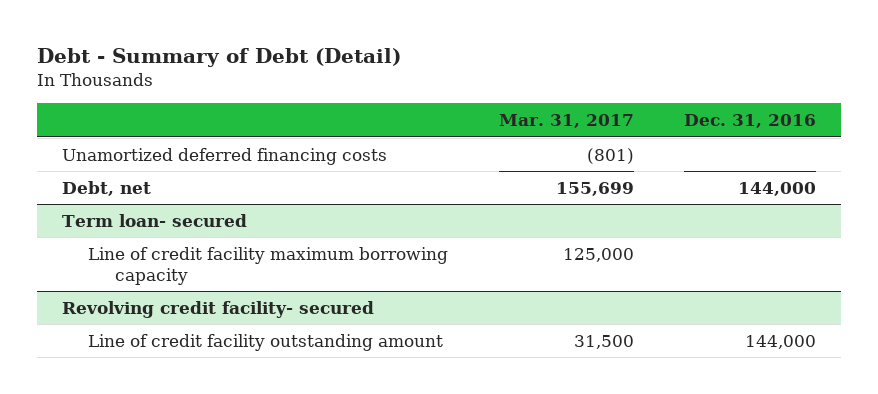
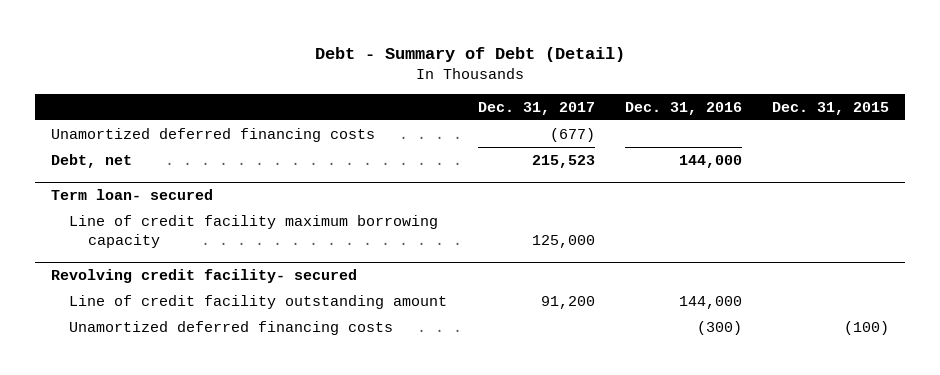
[498,114,634,129] Mar. 31, 2017 -> none
none -> [477,101,595,115] Dec. 31, 2017
none -> [772,101,890,115] Dec. 31, 2015
none -> [69,320,394,335] Unamortized deferred financing costs

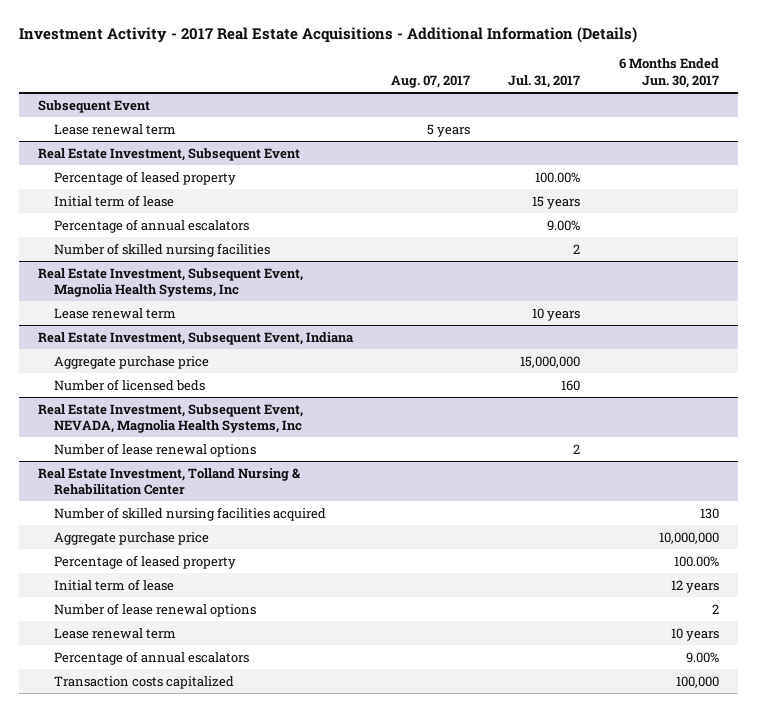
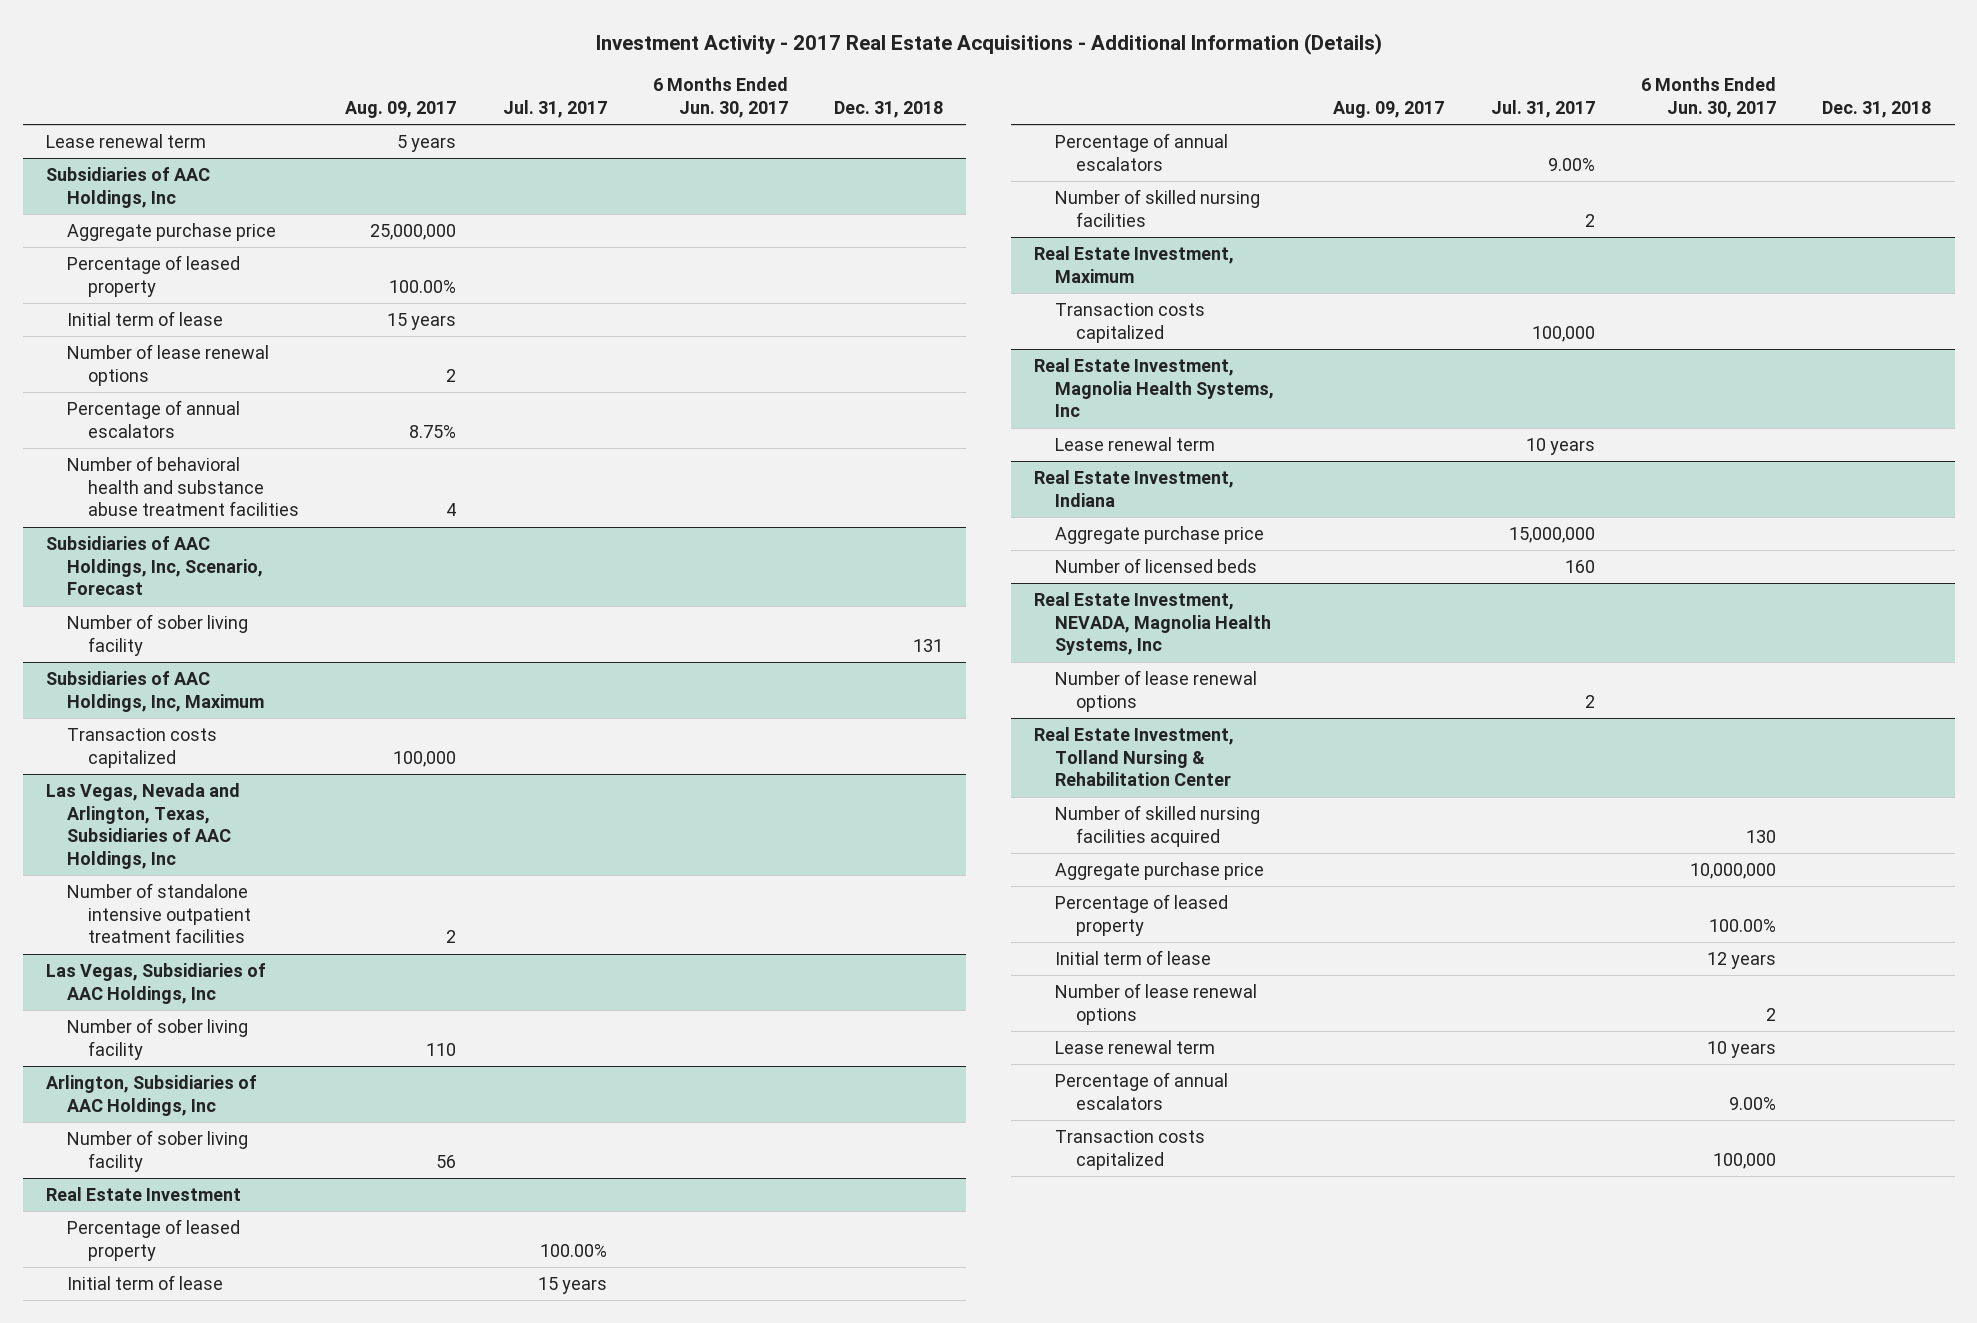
[391,74,471,88] Aug. 07, 2017 -> none
none -> [345,100,457,118] Aug. 09, 2017
none -> [834,100,944,118] Dec. 31, 2018
[37,99,150,113] Subsequent Event -> none
[53,123,176,135] Lease renewal term -> none
none -> [45,134,206,149] Lease renewal term
none -> [45,167,210,208] Subsidiaries of AAC Holdings, Inc
none -> [66,223,276,242] Aggregate purchase price
none -> [66,255,240,297] Percentage of leased property
none -> [66,311,223,327] Initial term of lease
none -> [66,344,269,386] Number of lease renewal options
none -> [66,400,240,438] Percentage of annual escalators
none -> [66,456,299,517] Number of behavioral health and substance abuse treatment facilities
none -> [45,536,263,596] Subsidiaries of AAC Holdings, Inc, Scenario, Forecast
none -> [66,614,248,656] Number of sober living facility
none -> [45,671,264,712] Subsidiaries of AAC Holdings, Inc, Maximum
none -> [66,728,217,768] Transaction costs capitalized
none -> [45,783,240,869] Las Vegas, Nevada and Arlington, Texas, Subsidiaries of AAC Holdings, Inc
none -> [66,883,251,944] Number of standalone intensive outpatient treatment facilities
none -> [45,963,266,1004] Las Vegas, Subsidiaries of AAC Holdings, Inc
none -> [66,1018,248,1060] Number of sober living facility
none -> [45,1075,257,1116] Arlington, Subsidiaries of AAC Holdings, Inc
none -> [66,1130,248,1172] Number of sober living facility
[37,147,300,161] Real Estate Investment, Subsequent Event -> [45,1187,241,1202] Real Estate Investment
none -> [1034,246,1235,283] Real Estate Investment, Maximum
none -> [1055,303,1206,343] Transaction costs capitalized
[37,267,303,298] Real Estate Investment, Subsequent Event, Magnolia Health Systems, Inc -> [1034,358,1275,418] Real Estate Investment, Magnolia Health Systems, Inc
[37,331,354,345] Real Estate Investment, Subsequent Event, Indiana -> [1034,470,1235,507] Real Estate Investment, Indiana
[37,403,303,434] Real Estate Investment, Subsequent Event, NEVADA, Magnolia Health Systems, Inc -> [1034,592,1272,656] Real Estate Investment, NEVADA, Magnolia Health Systems, Inc

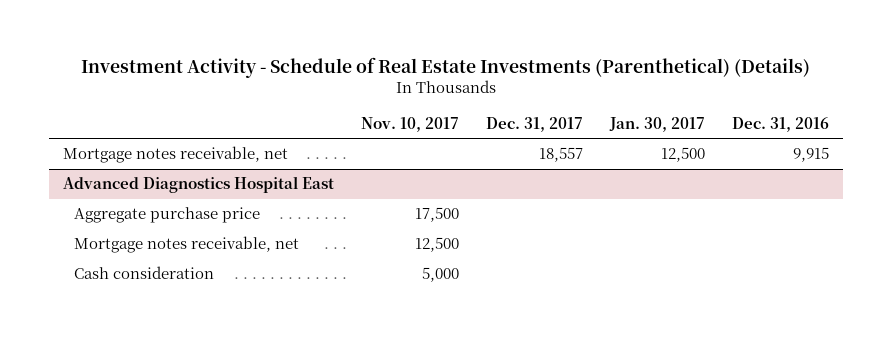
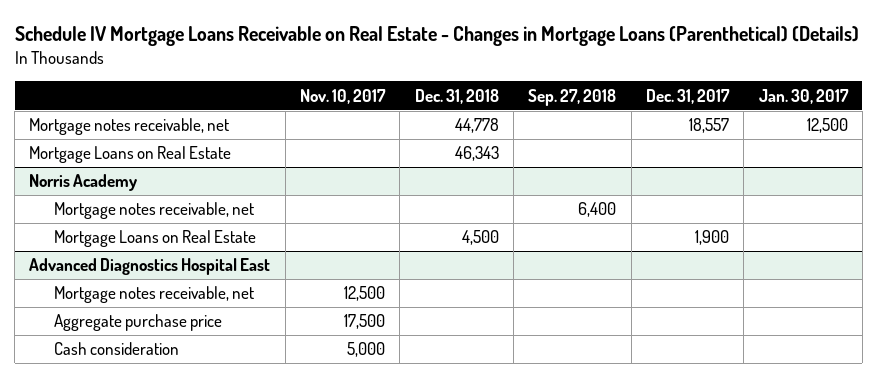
[80,56,810,78] Investment Activity - Schedule of Real Estate Investments (Parenthetical) (Details) -> [14,26,859,47] Schedule IV Mortgage Loans Receivable on Real Estate - Changes in Mortgage Loans (Parenthetical) (Details)
[732,117,830,133] Dec. 31, 2016 -> none
none -> [414,88,499,104] Dec. 31, 2018
none -> [528,88,617,106] Sep. 27, 2018
none -> [29,146,232,164] Mortgage Loans on Real Estate
none -> [29,174,138,192] Norris Academy
none -> [54,202,255,220] Mortgage notes receivable, net
none -> [54,230,257,248] Mortgage Loans on Real Estate
[73,207,260,224] Aggregate purchase price -> [54,314,223,332] Aggregate purchase price

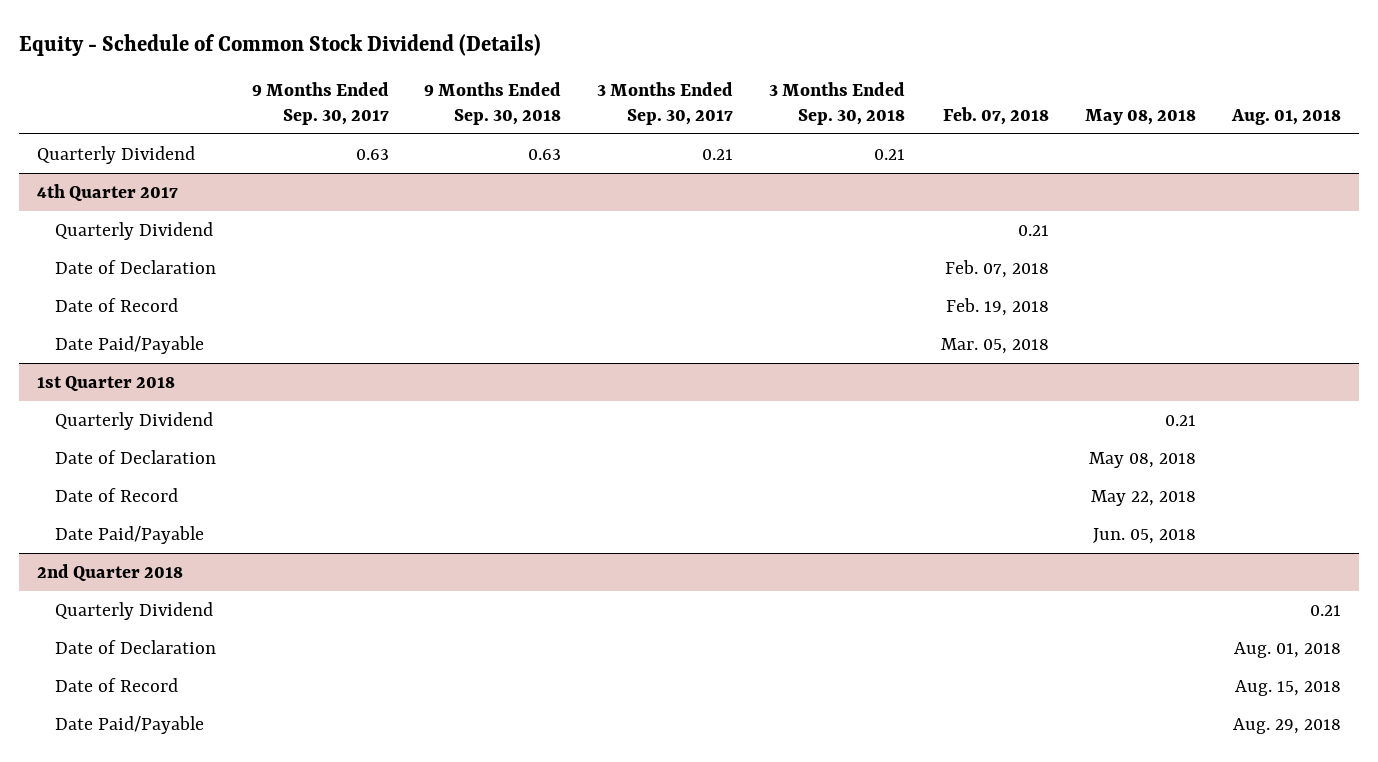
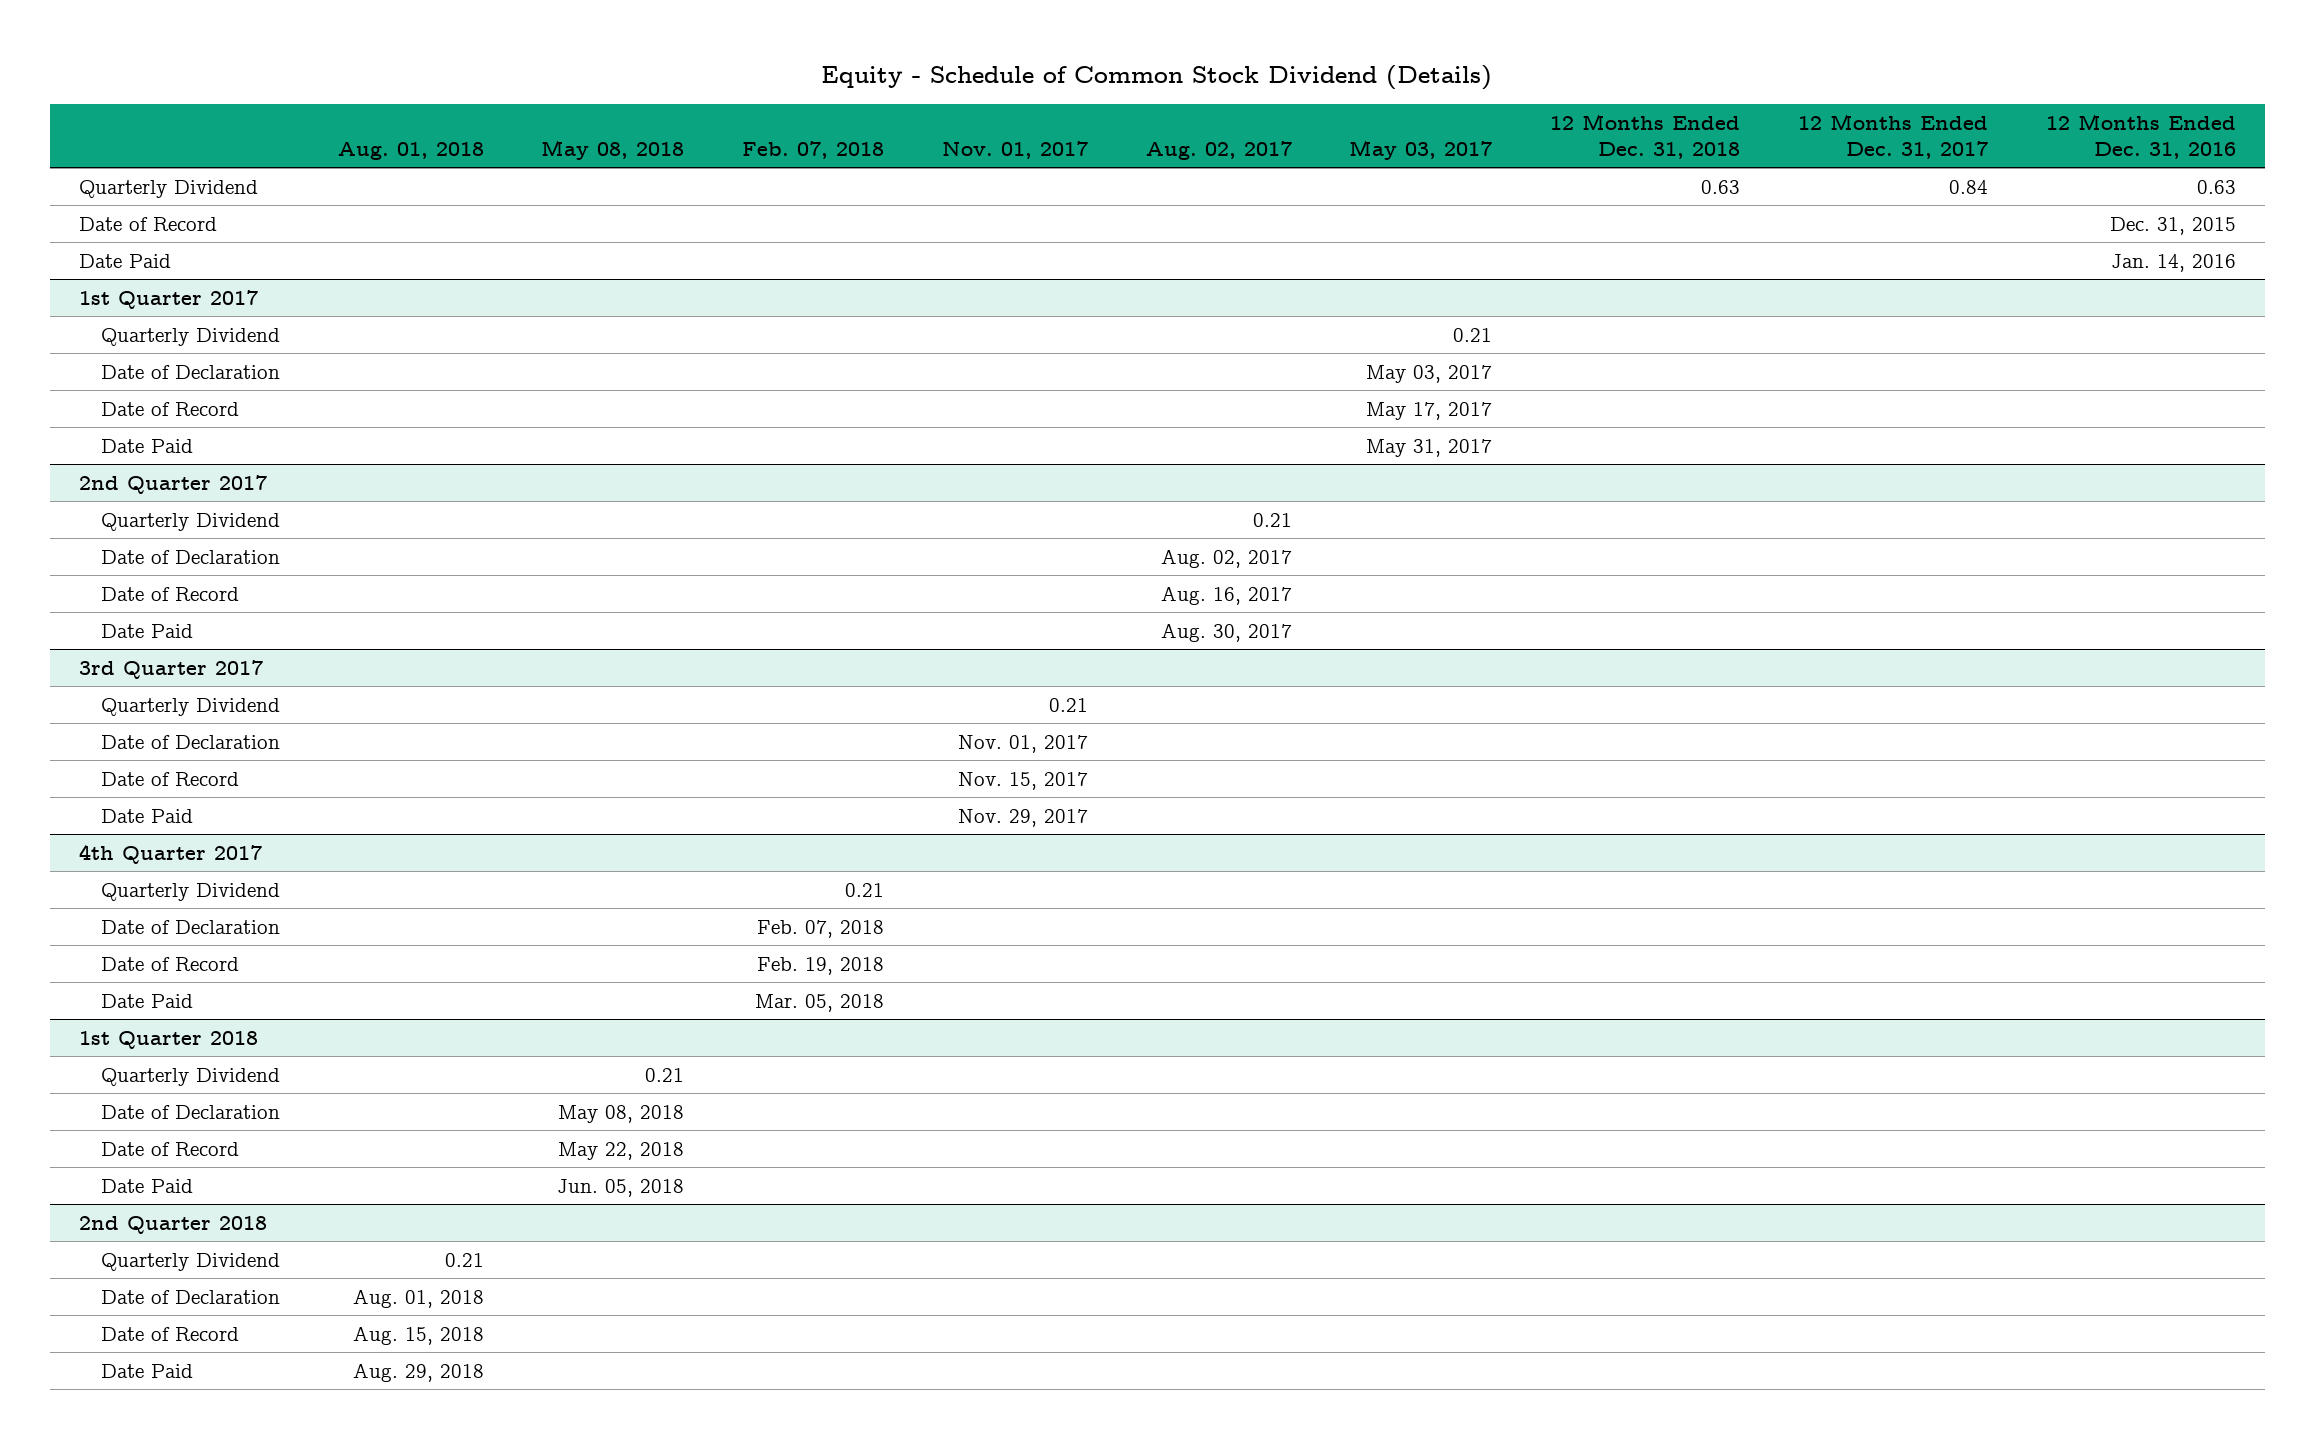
[251,82,389,126] 9 Months Ended Sep. 30, 2017 -> none
[424,82,562,126] 9 Months Ended Sep. 30, 2018 -> none
[597,82,734,126] 3 Months Ended Sep. 30, 2017 -> none
[769,82,906,126] 3 Months Ended Sep. 30, 2018 -> none
none -> [941,141,1088,160] Nov. 01, 2017
none -> [1145,141,1292,161] Aug. 02, 2017
none -> [1349,140,1493,161] May 03, 2017
none -> [1550,114,1741,160] 12 Months Ended Dec. 31, 2018
none -> [1797,114,1988,160] 12 Months Ended Dec. 31, 2017
none -> [2045,114,2236,160] 12 Months Ended Dec. 31, 2016
none -> [79,216,218,231] Date of Record
none -> [79,253,172,268] Date Paid
none -> [79,289,259,309] 1st Quarter 2017
none -> [100,327,280,346] Quarterly Dividend
none -> [100,364,280,379] Date of Declaration
none -> [100,401,239,416] Date of Record
none -> [100,438,193,453] Date Paid
none -> [79,474,268,494] 2nd Quarter 2017
none -> [100,512,280,531] Quarterly Dividend
none -> [100,549,280,564] Date of Declaration
none -> [100,586,239,601] Date of Record
none -> [100,623,193,638] Date Paid
none -> [79,659,264,679] 3rd Quarter 2017
none -> [100,697,280,716] Quarterly Dividend
none -> [100,734,280,749] Date of Declaration
none -> [100,771,239,786] Date of Record
none -> [100,808,193,823] Date Paid
[54,335,204,354] Date Paid/Payable -> [100,993,193,1008] Date Paid
[54,525,204,544] Date Paid/Payable -> [100,1178,193,1193] Date Paid
[54,715,204,734] Date Paid/Payable -> [100,1363,193,1378] Date Paid

